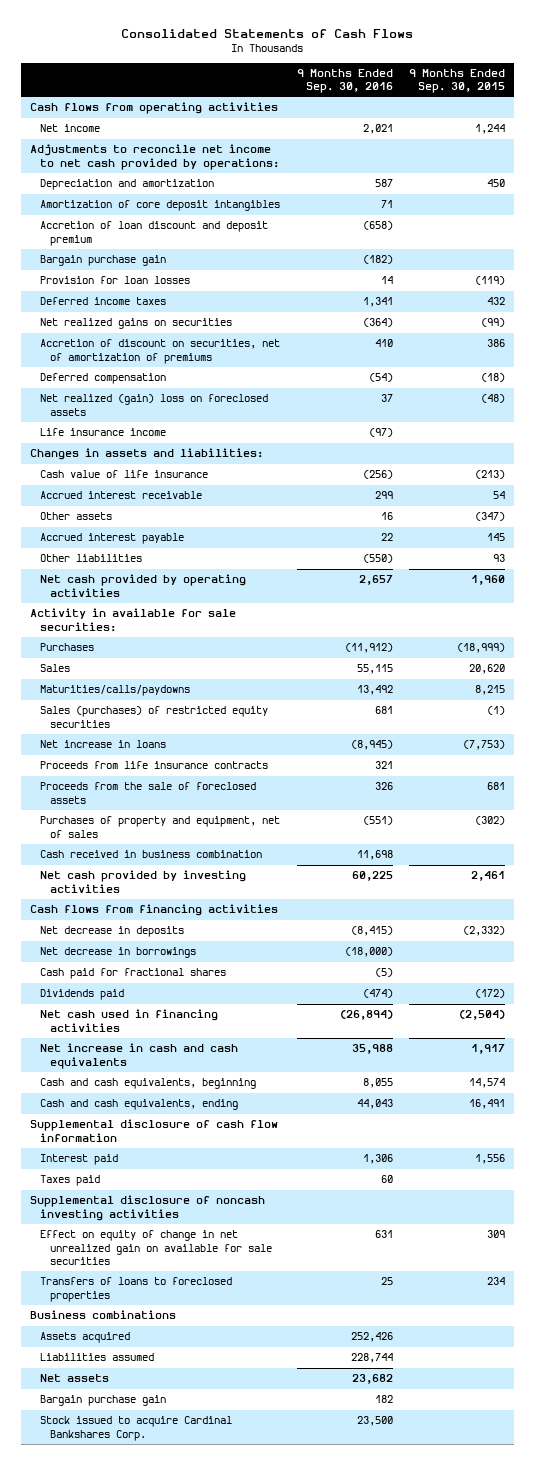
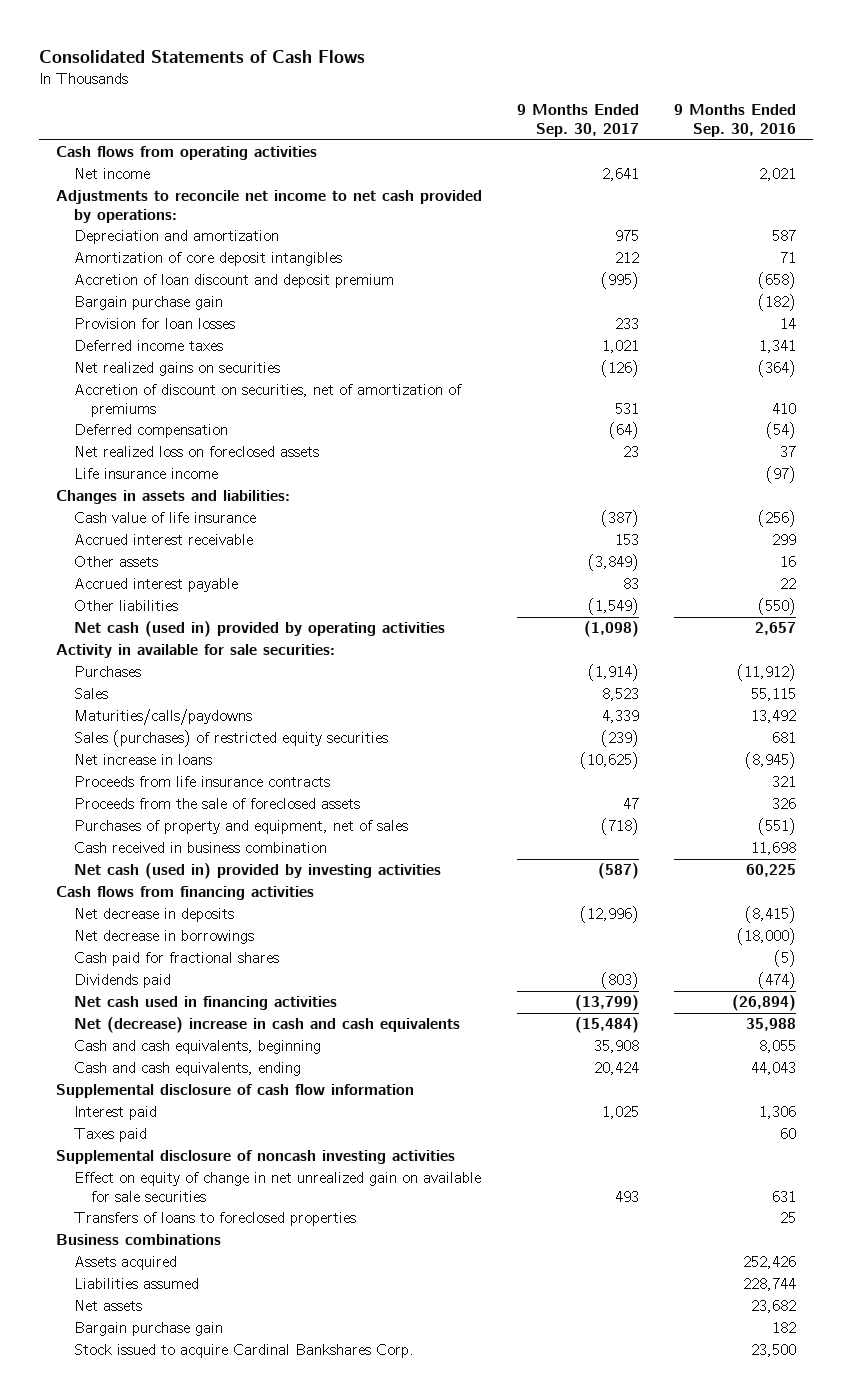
[409,68,506,94] 9 Months Ended Sep. 30, 2015 -> none
none -> [517,104,640,137] 9 Months Ended Sep. 30, 2017
[39,394,268,416] Net realized (gain) loss on foreclosed assets -> [73,446,319,458] Net realized loss on foreclosed assets
[39,574,246,597] Net cash provided by operating activities -> [73,621,445,638] Net cash (used in) provided by operating activities
[39,870,246,893] Net cash provided by investing activities -> [73,863,441,880] Net cash (used in) provided by investing activities
[39,1043,238,1069] Net increase in cash and cash equivalents -> [73,1017,460,1034] Net (decrease) increase in cash and cash equivalents

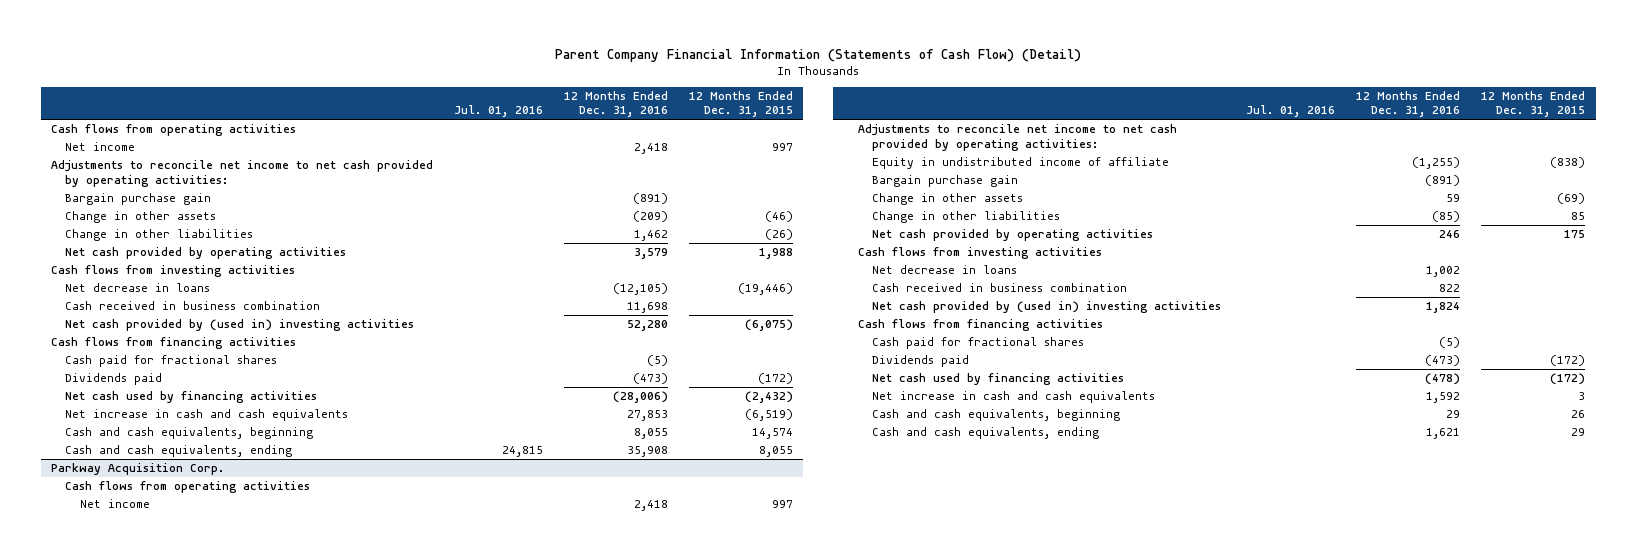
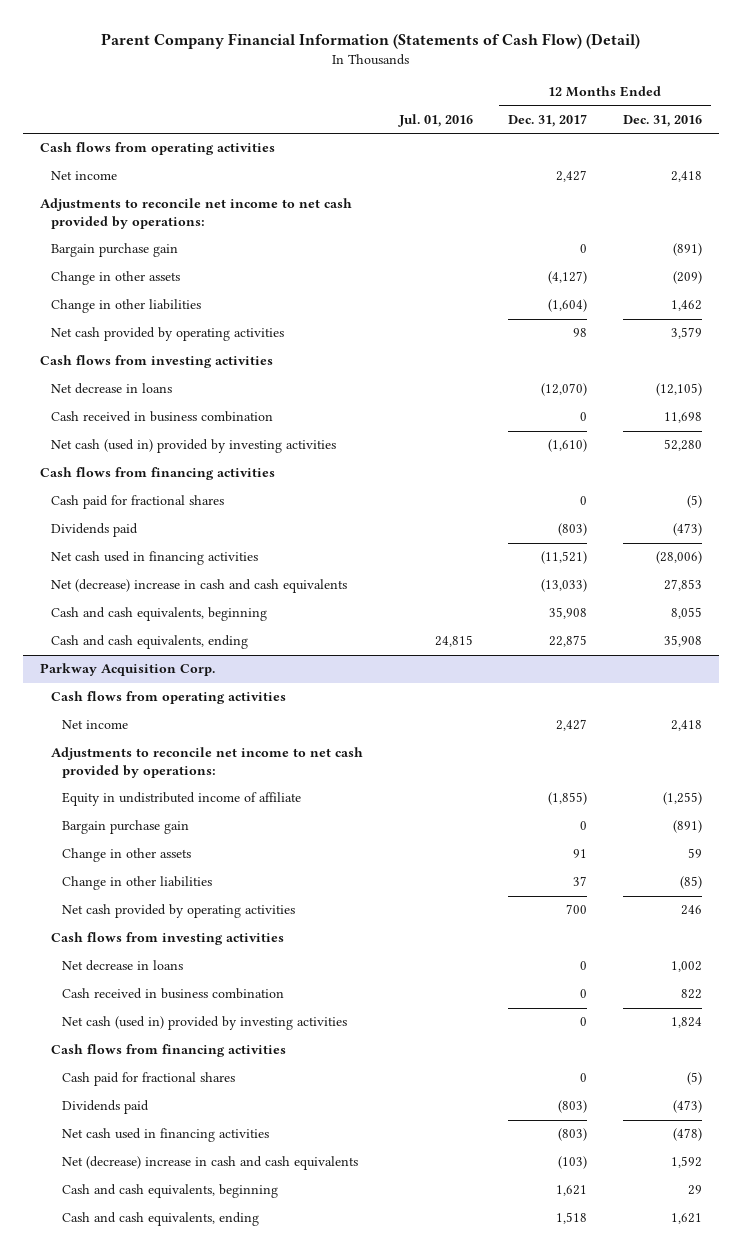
[688,90,793,118] 12 Months Ended Dec. 31, 2015 -> none
none -> [508,113,588,127] Dec. 31, 2017
[51,160,434,187] Adjustments to reconcile net income to net cash provided by operating activities: -> [40,198,353,229] Adjustments to reconcile net income to net cash provided by operations:
[65,319,415,332] Net cash provided by (used in) investing activities -> [51,439,337,454] Net cash (used in) provided by investing activities
[65,391,318,404] Net cash used by financing activities -> [51,551,259,566] Net cash used in financing activities
[65,409,349,422] Net increase in cash and cash equivalents -> [51,579,348,594] Net (decrease) increase in cash and cash equivalents
[857,124,1177,151] Adjustments to reconcile net income to net cash provided by operating activities: -> [51,747,364,778] Adjustments to reconcile net income to net cash provided by operations:
[872,301,1222,314] Net cash provided by (used in) investing activities -> [61,1016,347,1031] Net cash (used in) provided by investing activities
[872,373,1125,386] Net cash used by financing activities -> [61,1128,269,1143] Net cash used in financing activities
[872,391,1156,404] Net increase in cash and cash equivalents -> [61,1156,358,1171] Net (decrease) increase in cash and cash equivalents

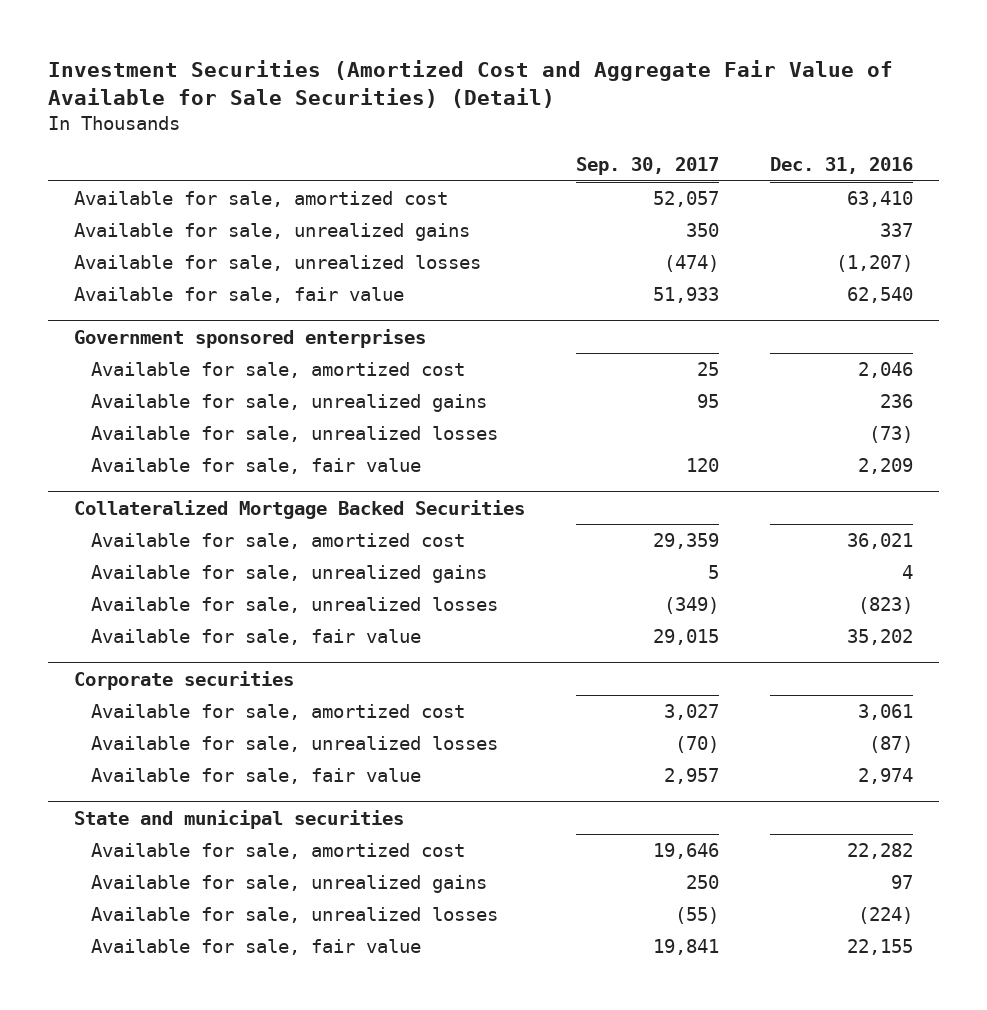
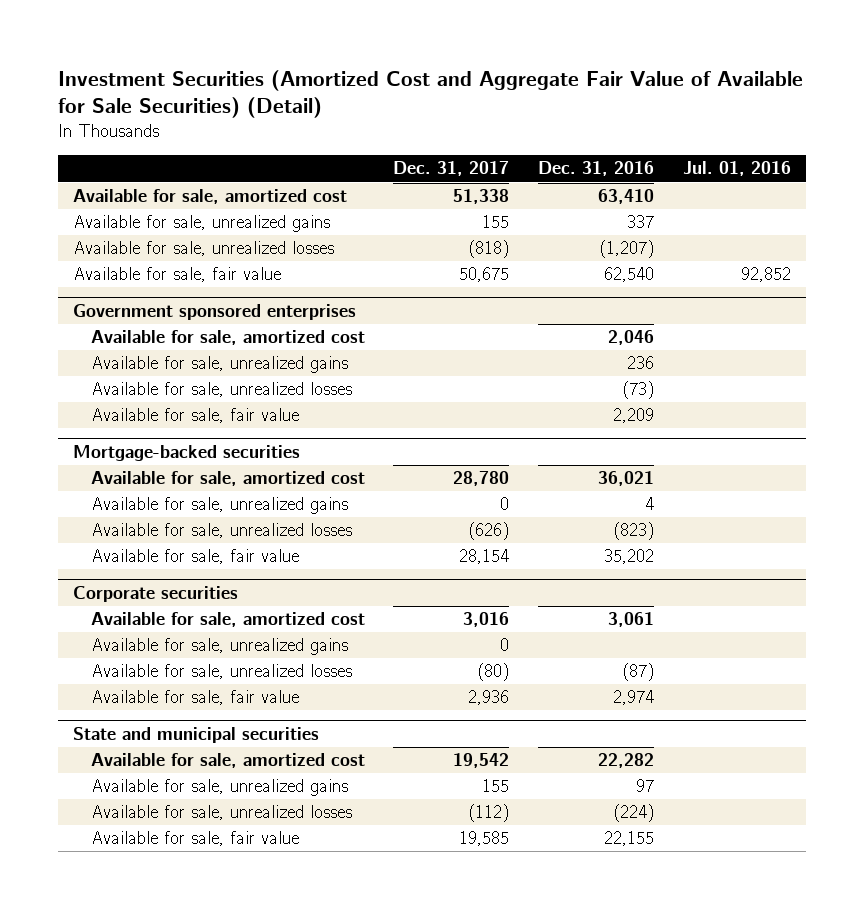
[576,157,720,176] Sep. 30, 2017 -> none
none -> [393,161,510,177] Dec. 31, 2017
none -> [683,161,792,177] Jul. 01, 2016
[73,499,525,519] Collateralized Mortgage Backed Securities -> [72,444,300,461] Mortgage-backed securities
none -> [90,638,348,656] Available for sale, unrealized gains

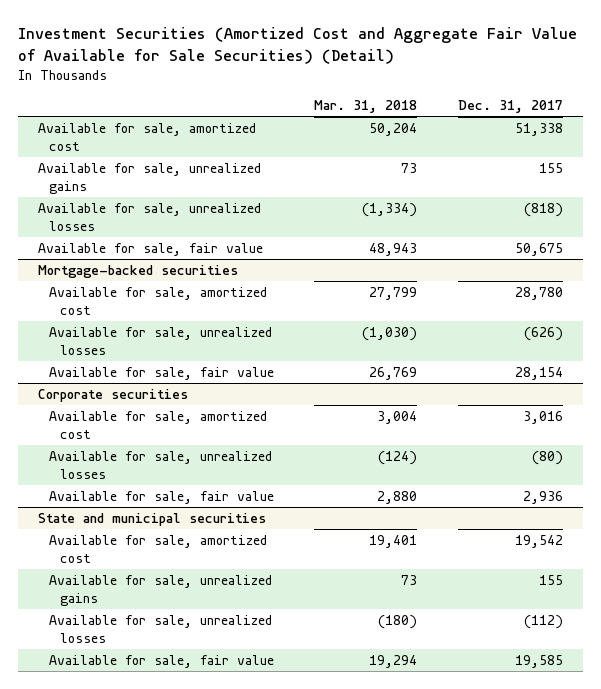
[538,161,655,177] Dec. 31, 2016 -> none
[683,161,792,177] Jul. 01, 2016 -> none
none -> [314,100,418,114] Mar. 31, 2018
[72,303,356,320] Government sponsored enterprises -> none
[90,330,365,346] Available for sale, amortized cost -> none
[90,356,348,374] Available for sale, unrealized gains -> none
[90,382,352,398] Available for sale, unrealized losses -> none
[90,408,299,424] Available for sale, fair value -> none
[90,497,348,515] Available for sale, unrealized gains -> none
[90,638,348,656] Available for sale, unrealized gains -> none

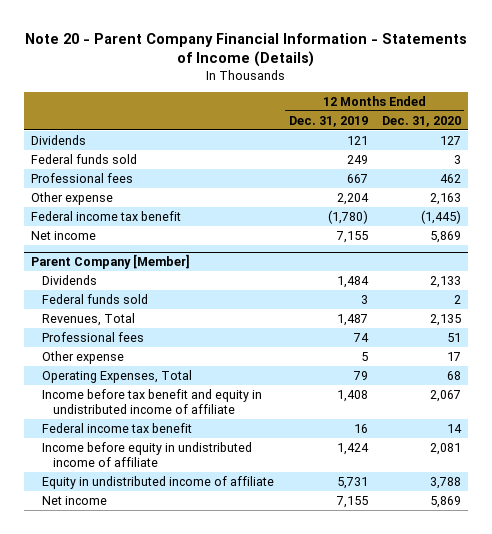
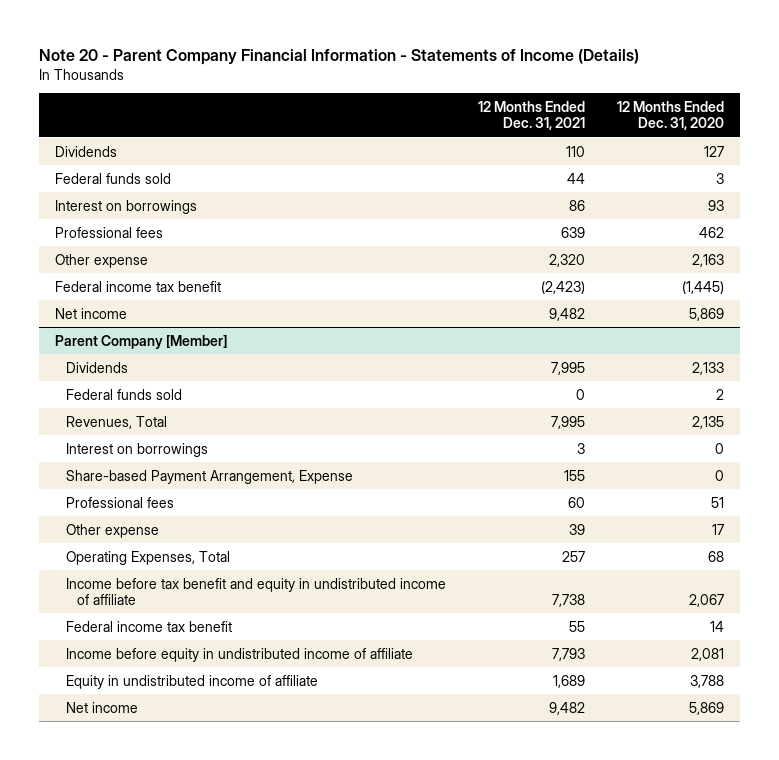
[288,115,368,127] Dec. 31, 2019 -> none
none -> [477,100,585,131] 12 Months Ended Dec. 31, 2021
none -> [55,199,198,214] Interest on borrowings
none -> [66,442,209,457] Interest on borrowings
none -> [66,469,354,484] Share-based Payment Arrangement, Expense

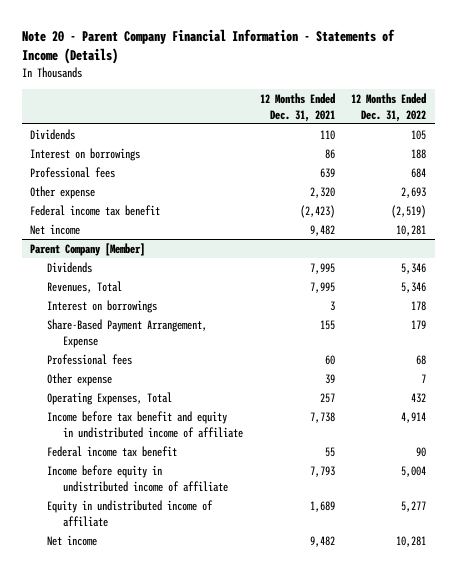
[616,100,724,131] 12 Months Ended Dec. 31, 2020 -> none
none -> [351,92,427,122] 12 Months Ended Dec. 31, 2022
[55,172,172,184] Federal funds sold -> none
[66,388,183,400] Federal funds sold -> none
[66,469,354,484] Share-based Payment Arrangement, Expense -> [46,318,207,348] Share-Based Payment Arrangement, Expense

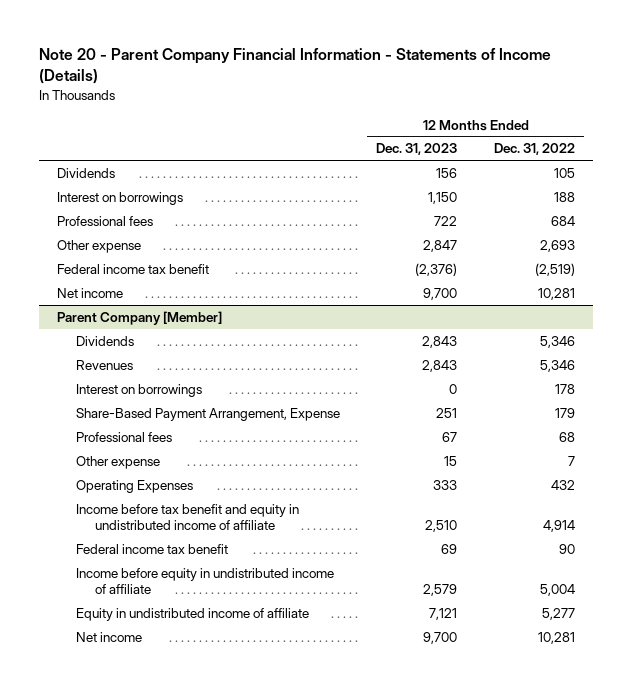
[259,92,335,122] 12 Months Ended Dec. 31, 2021 -> none
none -> [376,143,458,156] Dec. 31, 2023
[46,280,122,293] Revenues, Total -> [76,359,134,370] Revenues
[46,391,172,405] Operating Expenses, Total -> [76,479,194,493] Operating Expenses

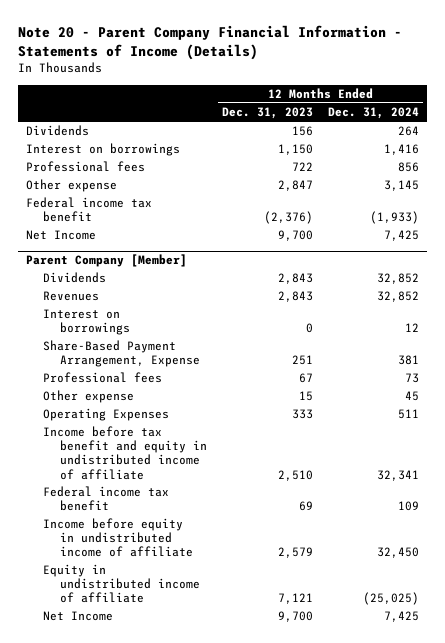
[493,143,575,156] Dec. 31, 2022 -> none
none -> [328,107,420,120] Dec. 31, 2024
[57,287,124,298] Net income -> [25,230,96,241] Net Income
[76,631,143,642] Net income -> [42,611,113,622] Net Income

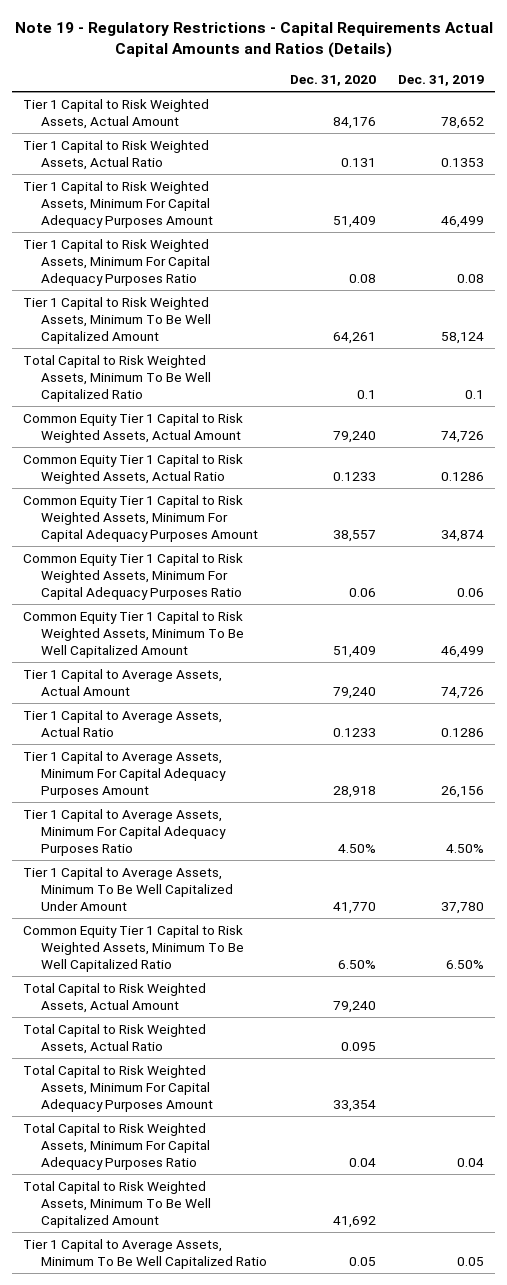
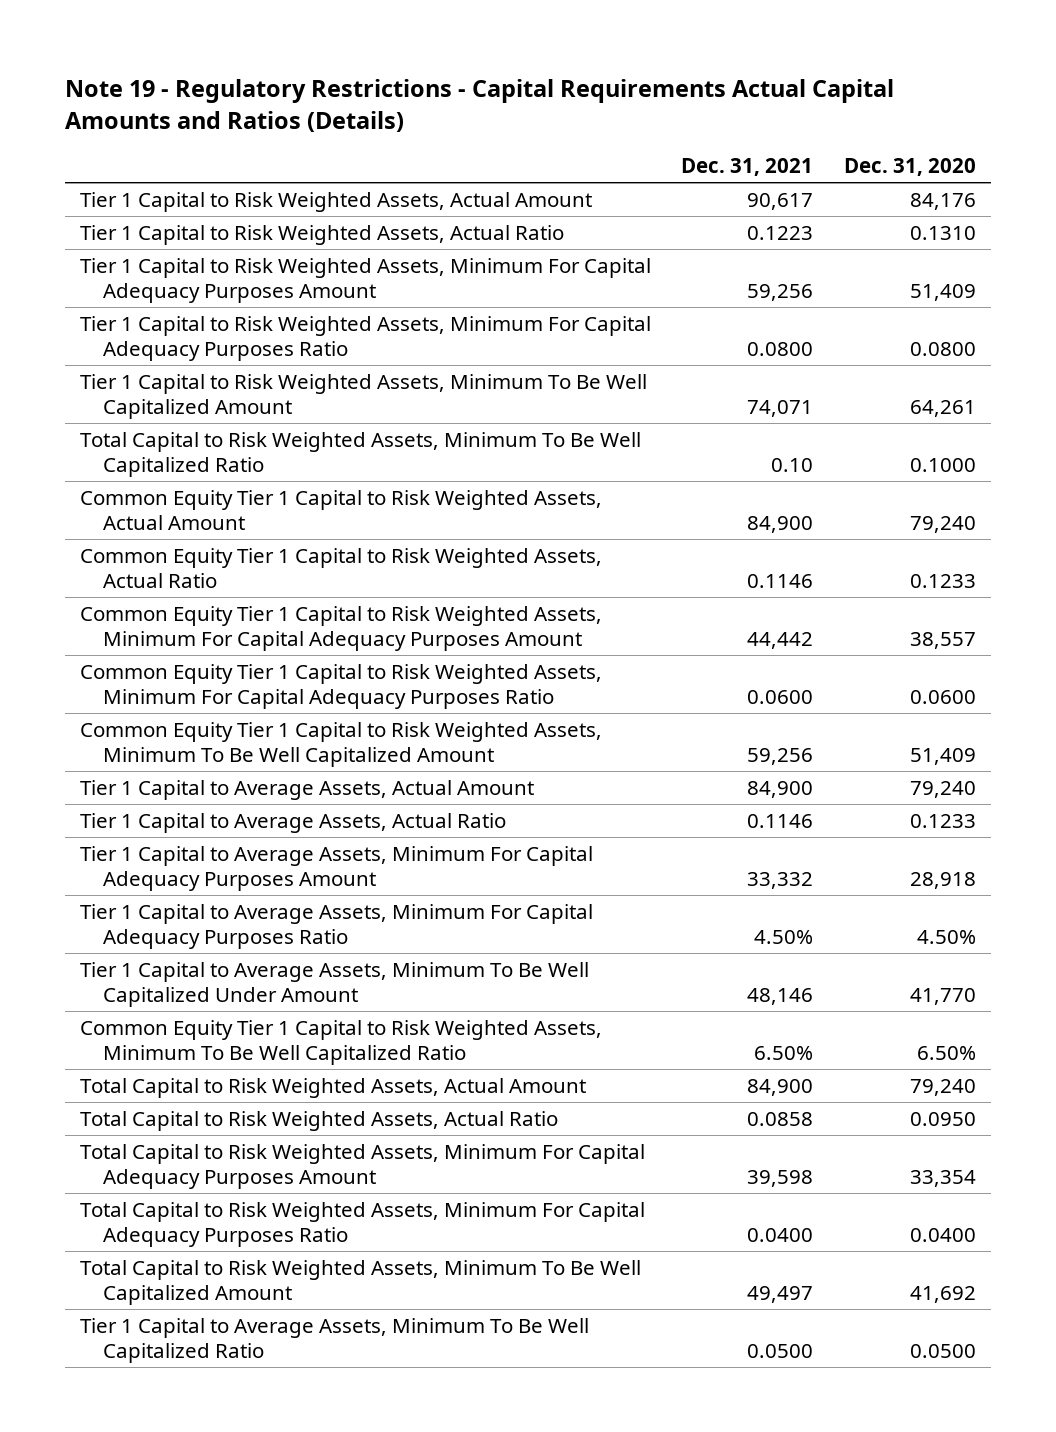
[397,74,484,86] Dec. 31, 2019 -> none
none -> [681,158,814,177] Dec. 31, 2021
[340,157,376,167] 0.131 -> [909,225,976,240] 0.1310
[348,273,376,283] 0.08 -> [909,342,976,357] 0.0800
[356,389,376,399] 0.1 -> [909,458,976,473] 0.1000
[348,587,376,597] 0.06 -> [909,690,976,705] 0.0600
[340,1041,376,1051] 0.095 -> [909,1111,976,1126] 0.0950
[348,1157,376,1167] 0.04 -> [909,1228,976,1243] 0.0400
[348,1256,376,1266] 0.05 -> [909,1344,976,1359] 0.0500

